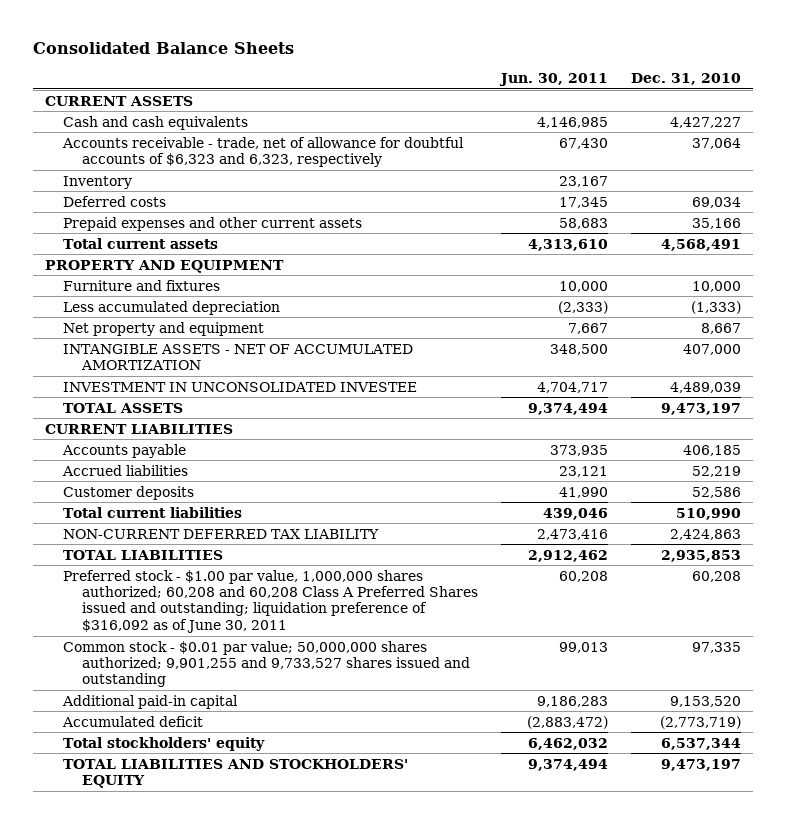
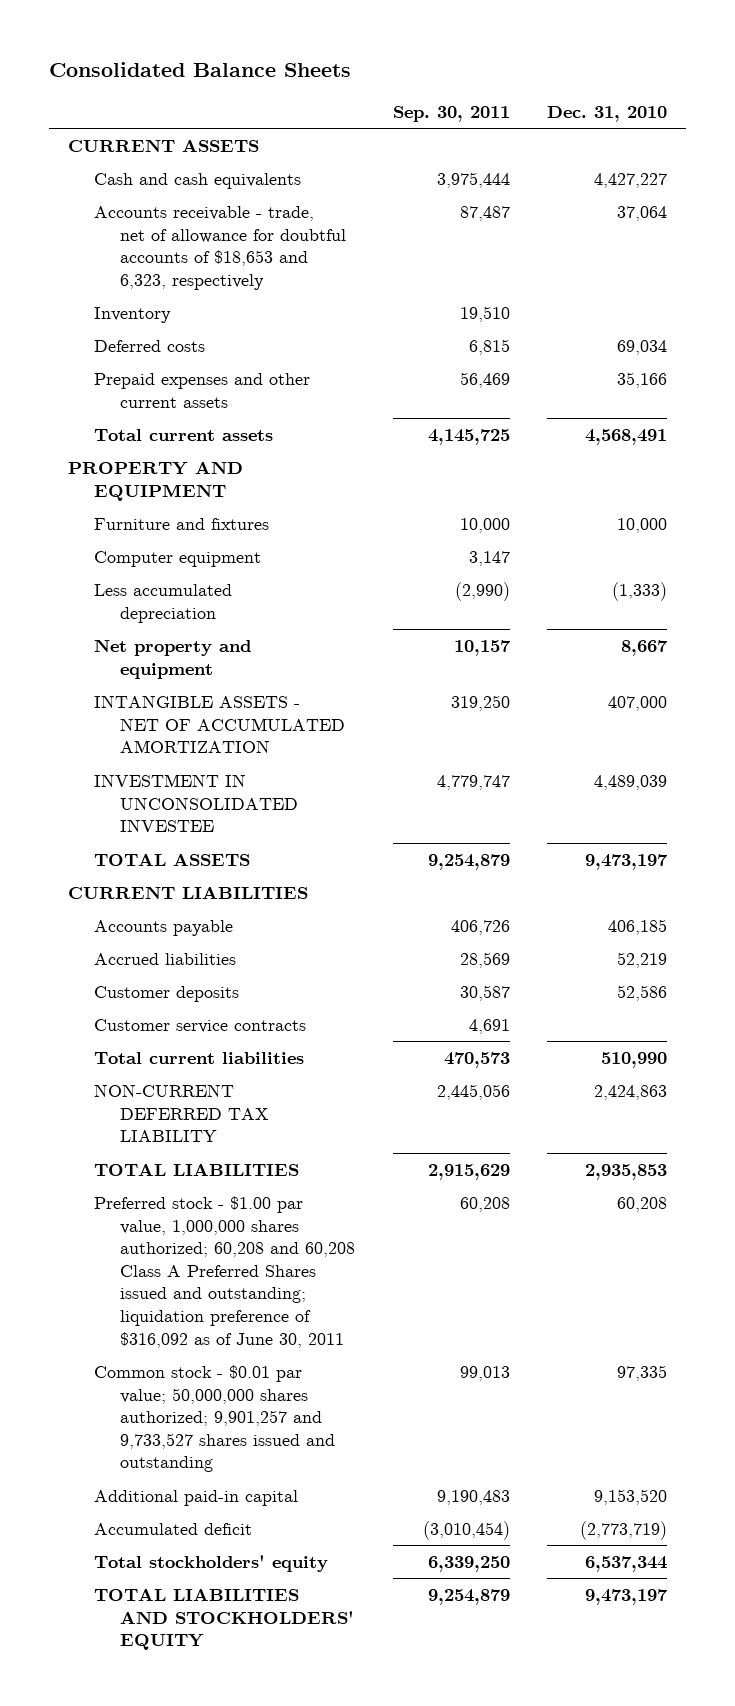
[499,73,609,87] Jun. 30, 2011 -> none
none -> [392,105,510,122] Sep. 30, 2011
[62,136,465,168] Accounts receivable - trade, net of allowance for doubtful accounts of $6,323 and 6,323, respectively -> [94,205,347,290] Accounts receivable - trade, net of allowance for doubtful accounts of $18,653 and 6,323, respectively
none -> [94,550,262,567] Computer equipment
none -> [94,1018,307,1033] Customer service contracts
[63,640,471,688] Common stock - $0.01 par value; 50,000,000 shares authorized; 9,901,255 and 9,733,527 shares issued and outstanding -> [94,1364,336,1473] Common stock - $0.01 par value; 50,000,000 shares authorized; 9,901,257 and 9,733,527 shares issued and outstanding

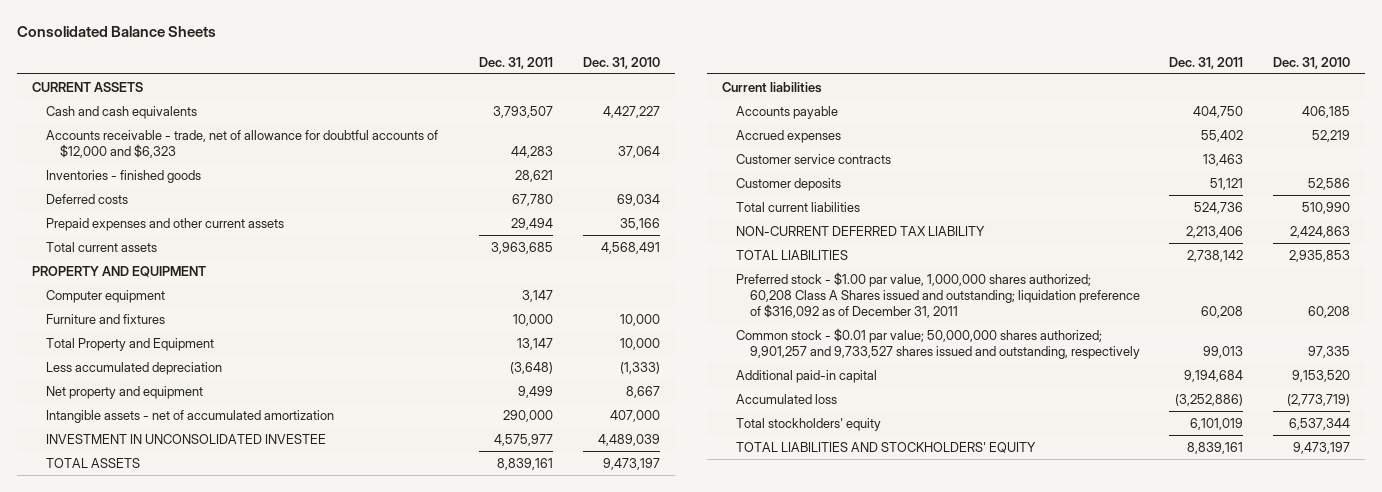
[392,105,510,122] Sep. 30, 2011 -> none
none -> [479,56,554,69] Dec. 31, 2011
[94,306,172,323] Inventory -> none
[94,205,347,290] Accounts receivable - trade, net of allowance for doubtful accounts of $18,653 and 6,323, respectively -> [45,129,438,158] Accounts receivable - trade, net of allowance for doubtful accounts of $12,000 and $6,323
none -> [45,169,201,183] Inventories - finished goods
[94,517,270,530] Furniture and fixtures -> [45,313,165,324] Furniture and fixtures
none -> [45,337,214,351] Total Property and Equipment
[94,694,346,754] INTANGIBLE ASSETS - NET OF ACCUMULATED AMORTIZATION -> [45,409,334,423] Intangible assets - net of accumulated amortization
[67,885,308,899] CURRENT LIABILITIES -> [721,81,822,93] Current liabilities
[94,952,237,965] Accrued liabilities -> [735,129,841,143] Accrued expenses
[94,985,240,1002] Customer deposits -> [735,177,841,191] Customer deposits
[94,1195,356,1348] Preferred stock - $1.00 par value, 1,000,000 shares authorized; 60,208 and 60,208 Class A Preferred Shares issued and outstanding; liquidation preference of $316,092 as of June 30, 2011 -> [735,271,1140,318] Preferred stock - $1.00 par value, 1,000,000 shares authorized; 60,208 Class A Shares issued and outstanding; liquidation preference of $316,092 as of December 31, 2011
[94,1364,336,1473] Common stock - $0.01 par value; 50,000,000 shares authorized; 9,901,257 and 9,733,527 shares issued and outstanding -> [735,327,1140,359] Common stock - $0.01 par value; 50,000,000 shares authorized; 9,901,257 and 9,733,527 shares issued and outstanding, respectively
[94,1522,253,1535] Accumulated deficit -> [735,393,837,404] Accumulated loss

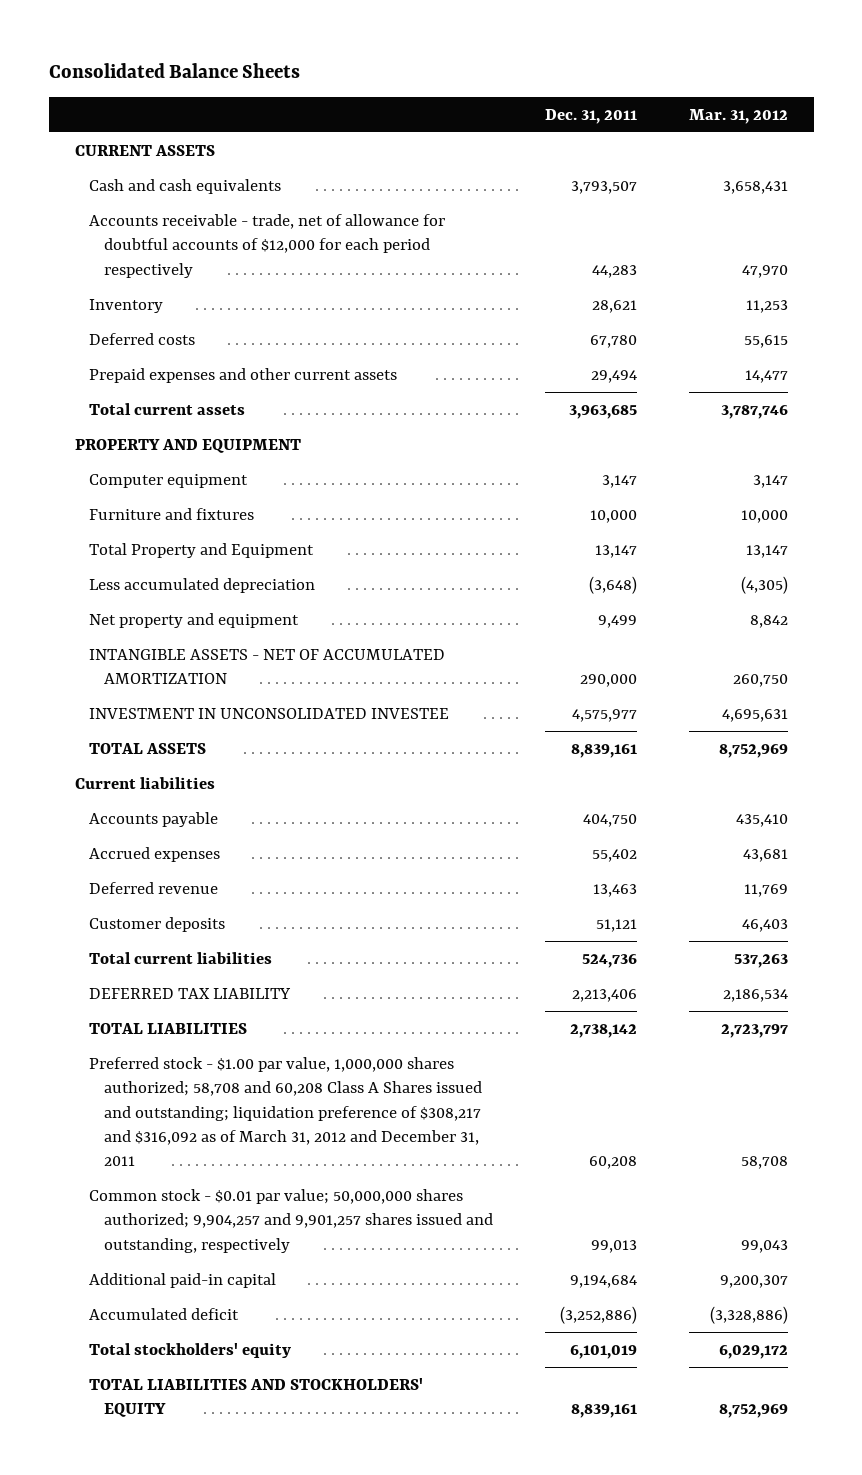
[582,56,660,69] Dec. 31, 2010 -> none
none -> [688,108,788,124] Mar. 31, 2012
[45,129,438,158] Accounts receivable - trade, net of allowance for doubtful accounts of $12,000 and $6,323 -> [89,213,446,278] Accounts receivable - trade, net of allowance for doubtful accounts of $12,000 for each period respectively
[45,169,201,183] Inventories - finished goods -> [89,298,164,313] Inventory
[45,409,334,423] Intangible assets - net of accumulated amortization -> [89,648,446,685] INTANGIBLE ASSETS - NET OF ACCUMULATED AMORTIZATION
[735,153,891,164] Customer service contracts -> [89,881,219,894] Deferred revenue
[735,225,985,236] NON-CURRENT DEFERRED TAX LIABILITY -> [89,987,292,999] DEFERRED TAX LIABILITY
[735,271,1140,318] Preferred stock - $1.00 par value, 1,000,000 shares authorized; 60,208 Class A Shares issued and outstanding; liquidation preference of $316,092 as of December 31, 2011 -> [89,1056,482,1167] Preferred stock - $1.00 par value, 1,000,000 shares authorized; 58,708 and 60,208 Class A Shares issued and outstanding; liquidation preference of $308,217 and $316,092 as of March 31, 2012 and December 31, 2011
[735,327,1140,359] Common stock - $0.01 par value; 50,000,000 shares authorized; 9,901,257 and 9,733,527 shares issued and outstanding, respectively -> [89,1188,493,1253] Common stock - $0.01 par value; 50,000,000 shares authorized; 9,904,257 and 9,901,257 shares issued and outstanding, respectively
[735,393,837,404] Accumulated loss -> [89,1307,240,1320] Accumulated deficit

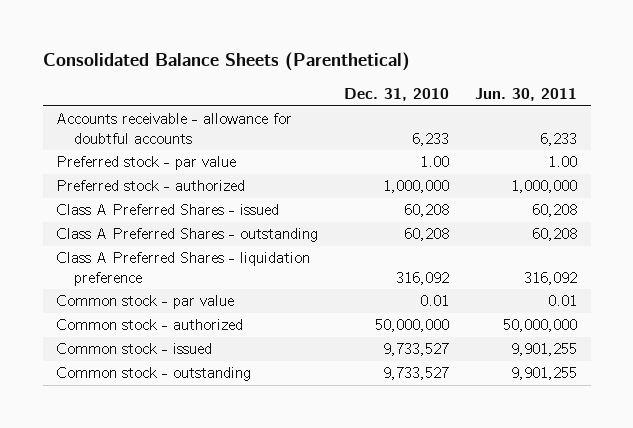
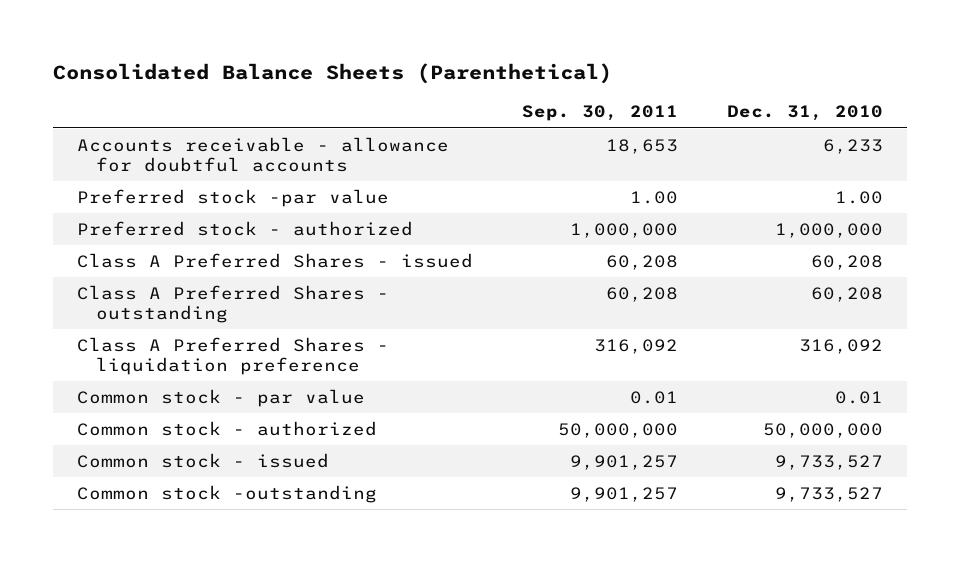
[475,88,578,102] Jun. 30, 2011 -> none
none -> [521,105,678,122] Sep. 30, 2011
[55,156,236,171] Preferred stock - par value -> [77,189,390,208] Preferred stock -par value
[55,367,251,382] Common stock - outstanding -> [77,485,378,504] Common stock -outstanding

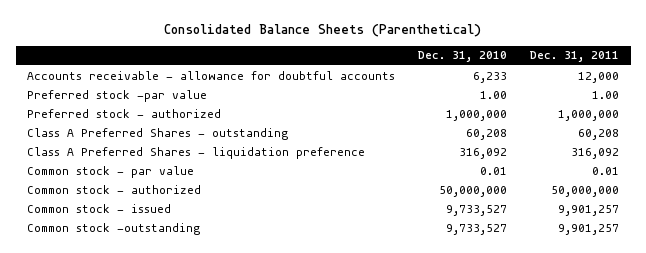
[521,105,678,122] Sep. 30, 2011 -> none
none -> [530,51,620,63] Dec. 31, 2011
[77,253,474,269] Class A Preferred Shares - issued -> none

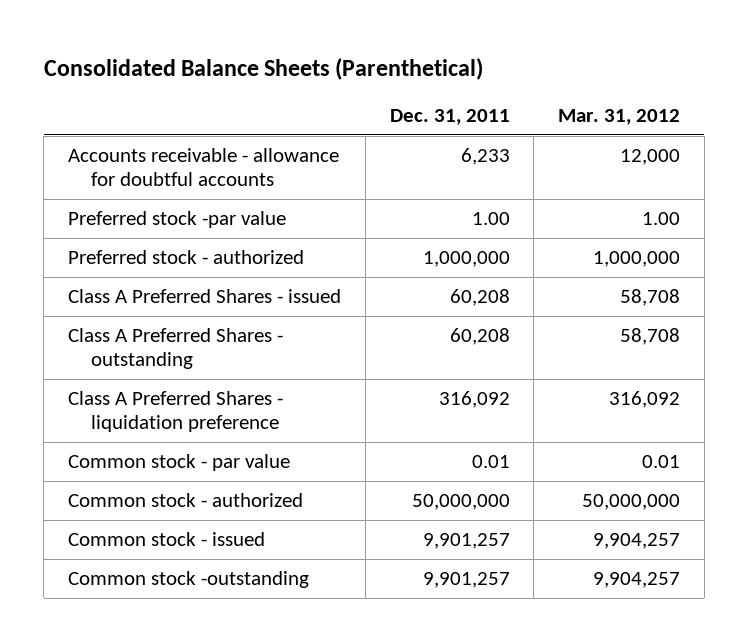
[418,51,508,63] Dec. 31, 2010 -> none
none -> [558,108,681,125] Mar. 31, 2012
[578,71,620,83] 12,000 -> [460,147,510,165] 6,233
none -> [68,288,342,303] Class A Preferred Shares - issued

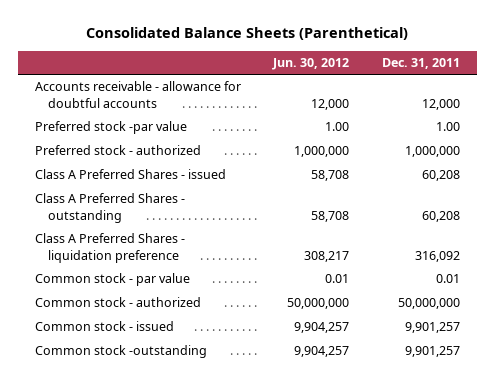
[558,108,681,125] Mar. 31, 2012 -> none
none -> [272,58,350,71] Jun. 30, 2012
[460,147,510,165] 6,233 -> [422,98,461,110] 12,000

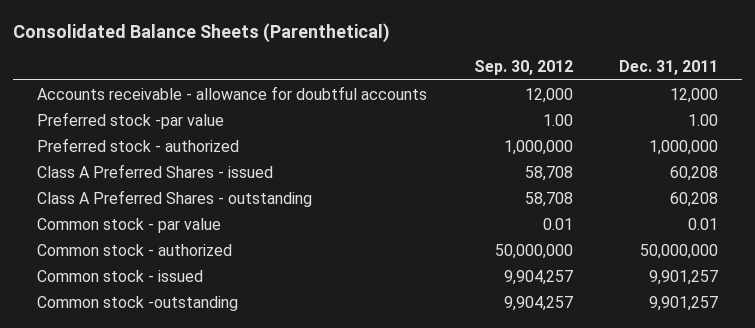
[272,58,350,71] Jun. 30, 2012 -> none
none -> [473,60,573,76] Sep. 30, 2012
[34,233,185,263] Class A Preferred Shares - liquidation preference -> none

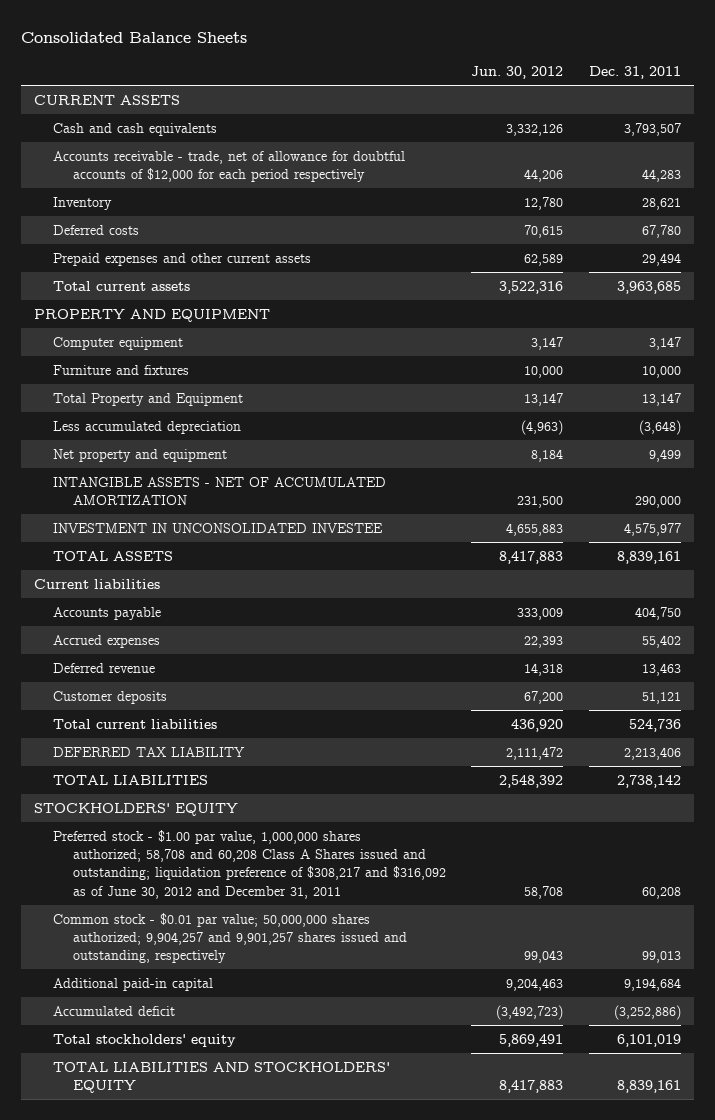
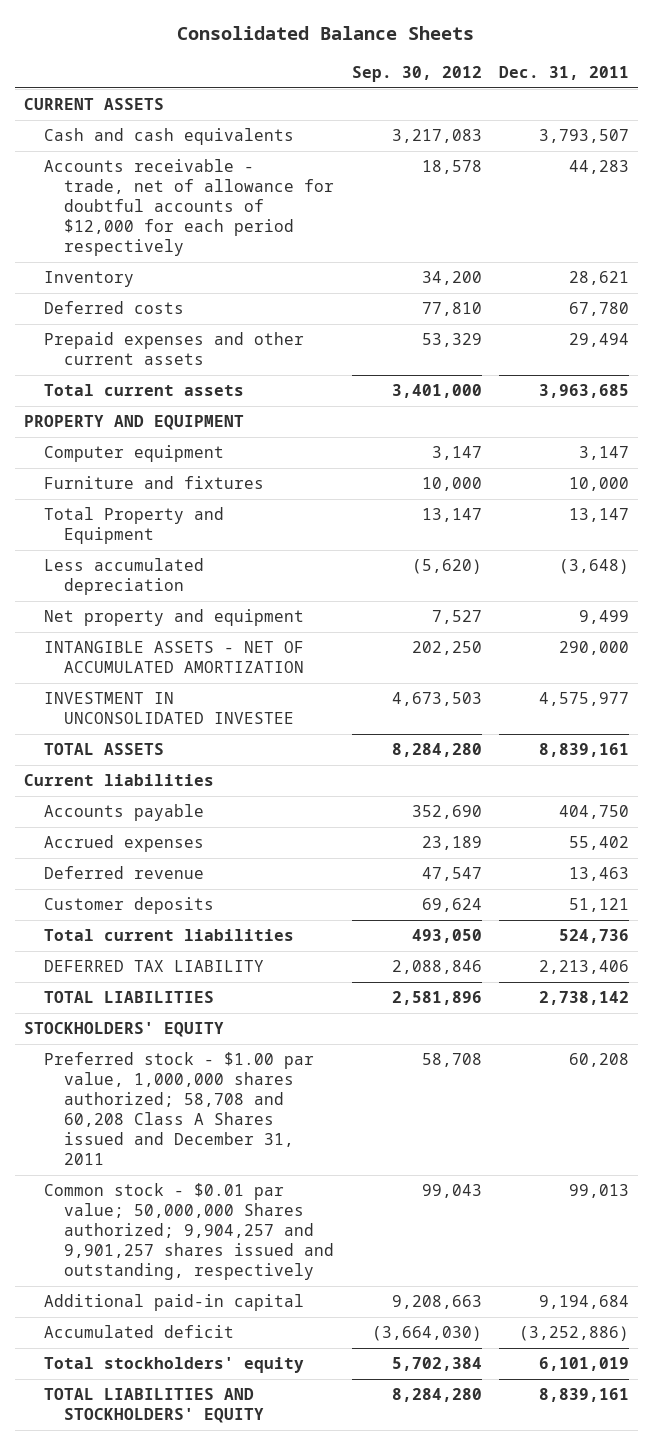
[471,66,564,80] Jun. 30, 2012 -> none
none -> [351,65,482,82] Sep. 30, 2012
[53,829,446,899] Preferred stock - $1.00 par value, 1,000,000 shares authorized; 58,708 and 60,208 Class A Shares issued and outstanding; liquidation preference of $308,217 and $316,092 as of June 30, 2012 and December 31, 2011 -> [44,1052,315,1165] Preferred stock - $1.00 par value, 1,000,000 shares authorized; 58,708 and 60,208 Class A Shares issued and December 31, 2011
[53,912,407,964] Common stock - $0.01 par value; 50,000,000 shares authorized; 9,904,257 and 9,901,257 shares issued and outstanding, respectively -> [44,1183,335,1281] Common stock - $0.01 par value; 50,000,000 Shares authorized; 9,904,257 and 9,901,257 shares issued and outstanding, respectively

